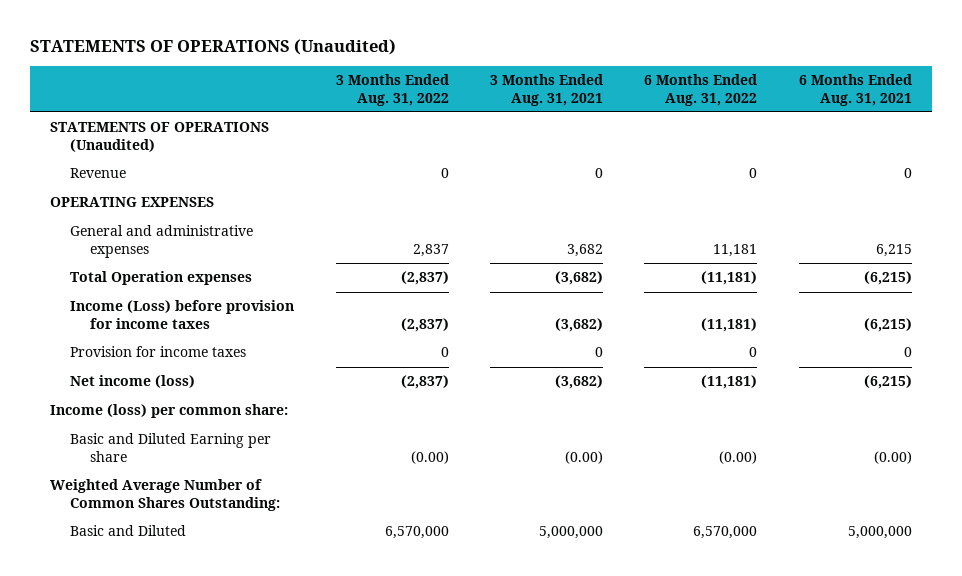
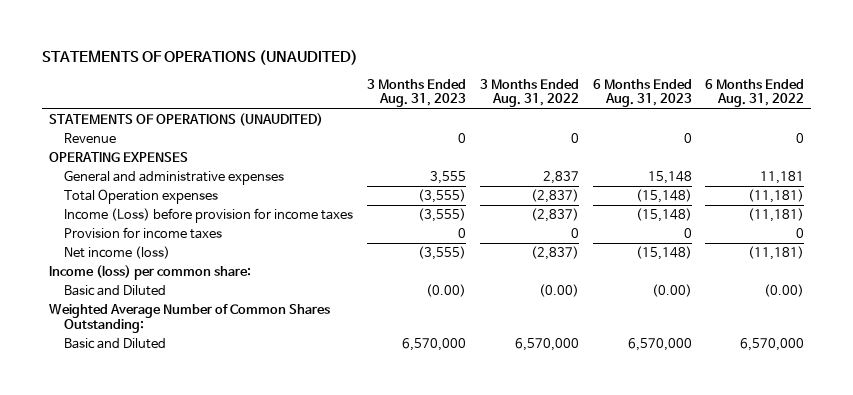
[29,38,396,55] STATEMENTS OF OPERATIONS (Unaudited) -> [42,49,359,65] STATEMENTS OF OPERATIONS (UNAUDITED)
[489,74,603,106] 3 Months Ended Aug. 31, 2021 -> none
[798,74,912,106] 6 Months Ended Aug. 31, 2021 -> none
none -> [366,78,466,108] 3 Months Ended Aug. 31, 2023
none -> [592,78,692,108] 6 Months Ended Aug. 31, 2023
[50,122,270,152] STATEMENTS OF OPERATIONS (Unaudited) -> [48,113,323,127] STATEMENTS OF OPERATIONS (UNAUDITED)
[70,433,272,462] Basic and Diluted Earning per share -> [64,285,167,297] Basic and Diluted

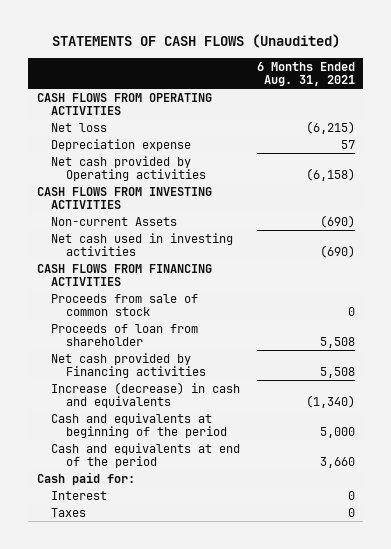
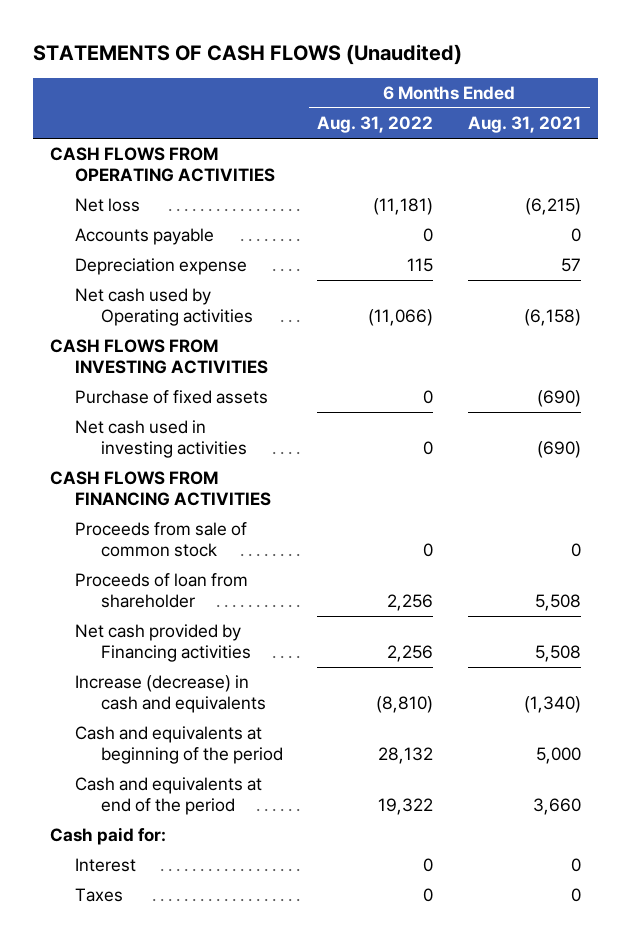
none -> [317,116,434,134] Aug. 31, 2022
none -> [75,228,215,246] Accounts payable
[51,155,206,182] Net cash provided by Operating activities -> [75,288,253,326] Net cash used by Operating activities
[51,216,178,226] Non-current Assets -> none
none -> [75,390,269,405] Purchase of fixed assets

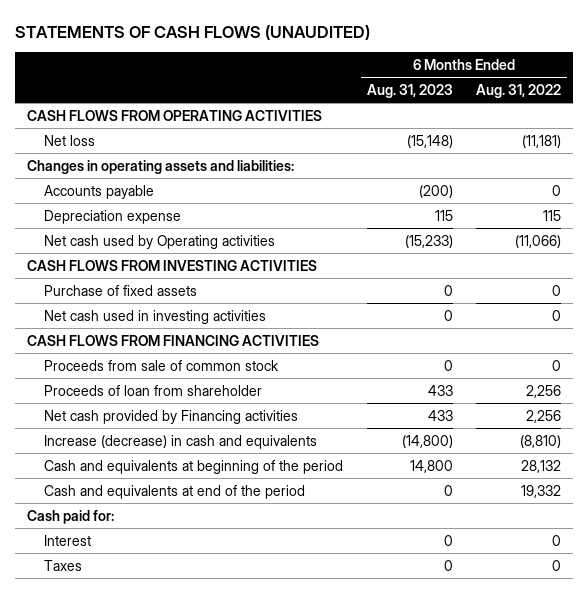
[32,43,462,65] STATEMENTS OF CASH FLOWS (Unaudited) -> [15,24,371,40] STATEMENTS OF CASH FLOWS (UNAUDITED)
[467,116,581,134] Aug. 31, 2021 -> none
none -> [366,83,453,98] Aug. 31, 2023
none -> [27,159,295,174] Changes in operating assets and liabilities:
[378,797,434,815] 19,322 -> [521,484,562,498] 19,332

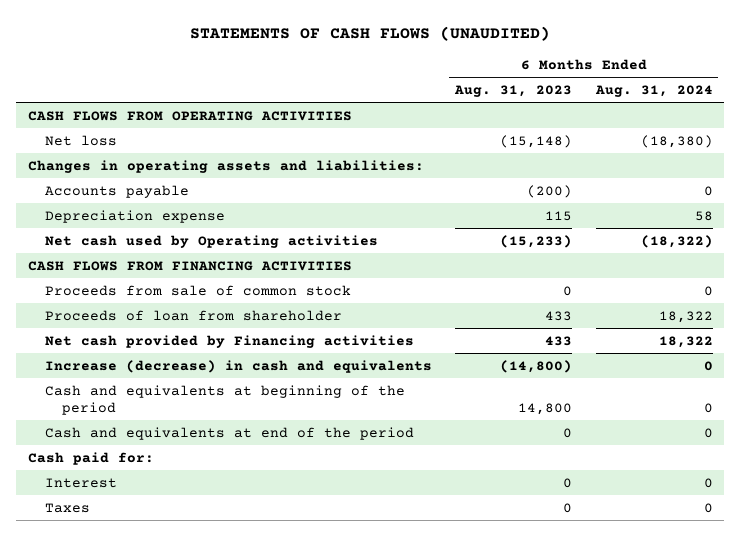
[476,83,562,98] Aug. 31, 2022 -> none
none -> [594,84,713,97] Aug. 31, 2024
[27,259,318,271] CASH FLOWS FROM INVESTING ACTIVITIES -> none
[44,284,198,296] Purchase of fixed assets -> none
[44,309,267,324] Net cash used in investing activities -> none

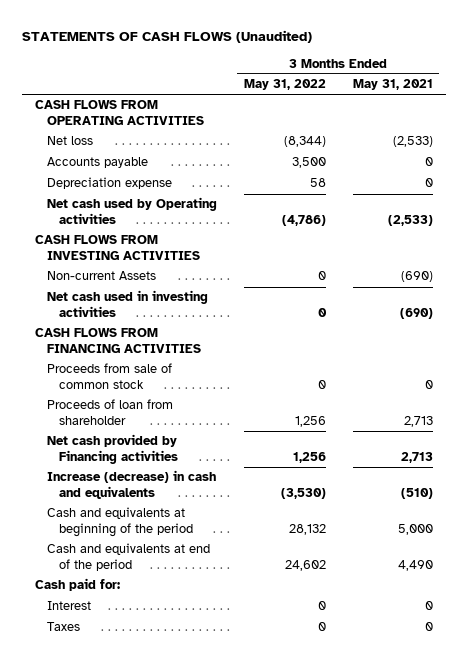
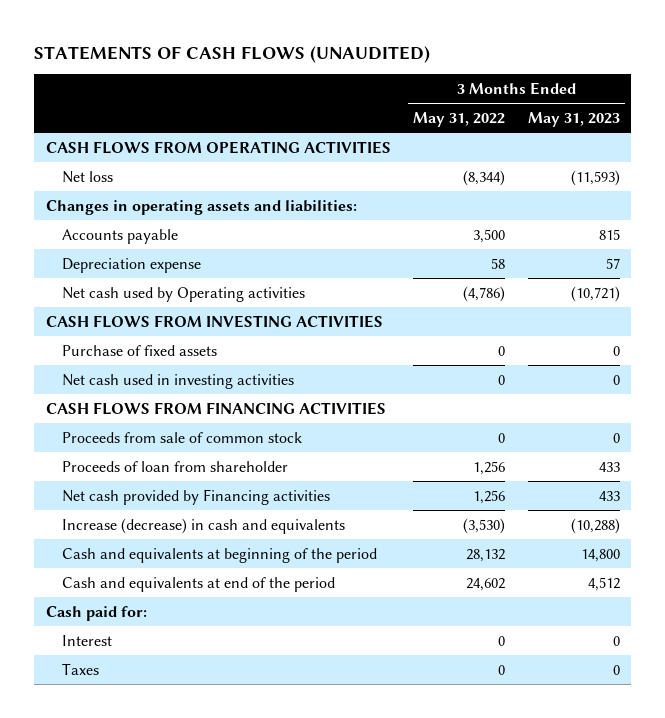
[21,29,312,43] STATEMENTS OF CASH FLOWS (Unaudited) -> [34,45,431,63] STATEMENTS OF CASH FLOWS (UNAUDITED)
[352,79,433,91] May 31, 2021 -> none
none -> [527,111,620,127] May 31, 2023
none -> [45,199,357,215] Changes in operating assets and liabilities:
[47,271,157,281] Non-current Assets -> none
none -> [61,344,217,356] Purchase of fixed assets

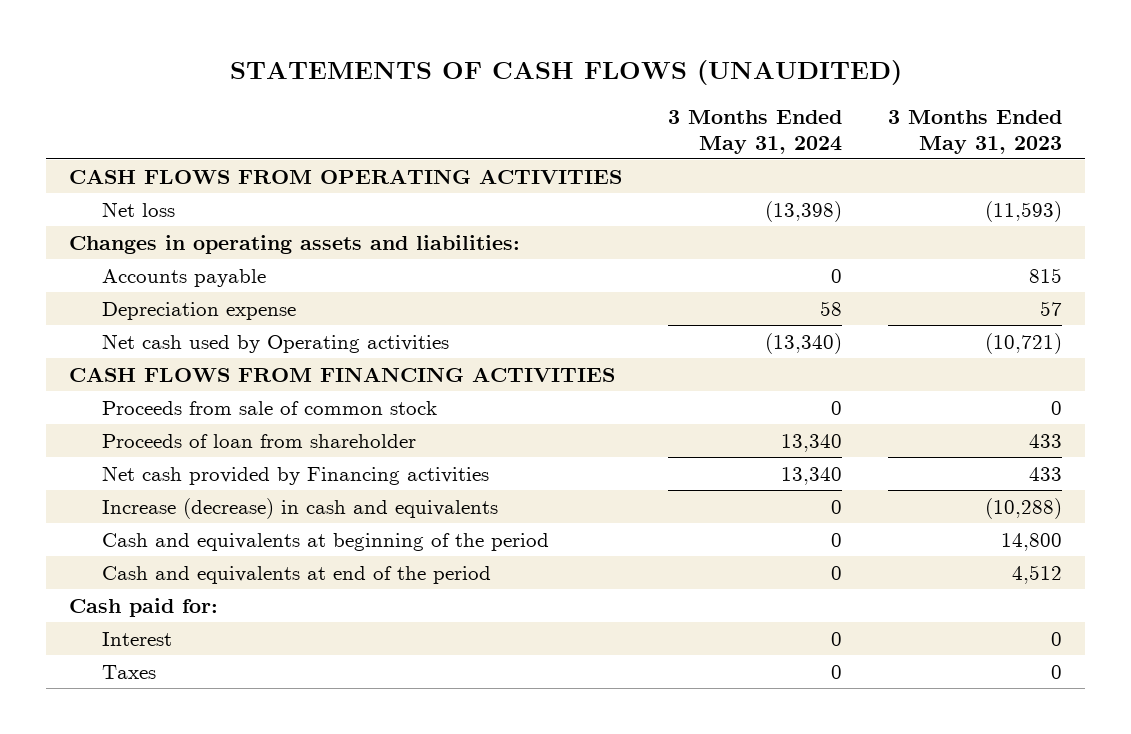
[413,111,506,127] May 31, 2022 -> none
none -> [668,109,843,154] 3 Months Ended May 31, 2024
[45,314,383,328] CASH FLOWS FROM INVESTING ACTIVITIES -> none
[61,344,217,356] Purchase of fixed assets -> none
[61,373,294,389] Net cash used in investing activities -> none

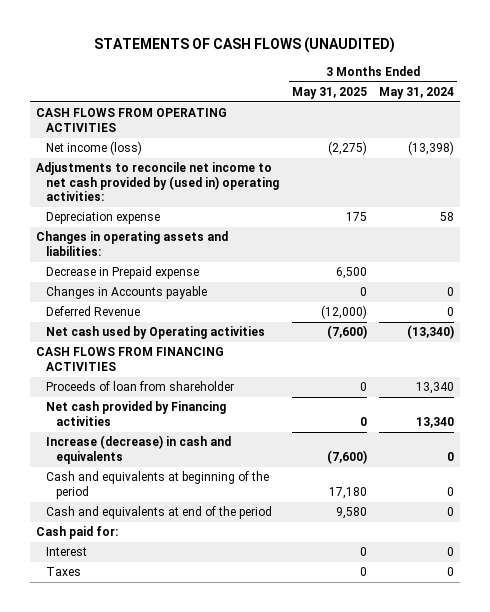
[888,109,1063,154] 3 Months Ended May 31, 2023 -> none
none -> [291,86,367,99] May 31, 2025
[101,268,266,287] Accounts payable -> none
[101,201,175,217] Net loss -> [46,141,143,156] Net income (loss)
none -> [36,162,280,202] Adjustments to reconcile net income to net cash provided by (used in) operating activities:
[69,234,521,254] Changes in operating assets and liabilities: -> [36,231,229,256] Changes in operating assets and liabilities:
none -> [46,266,200,280] Decrease in Prepaid expense
none -> [46,286,208,300] Changes in Accounts payable
none -> [46,306,141,317] Deferred Revenue
[101,400,437,415] Proceeds from sale of common stock -> none

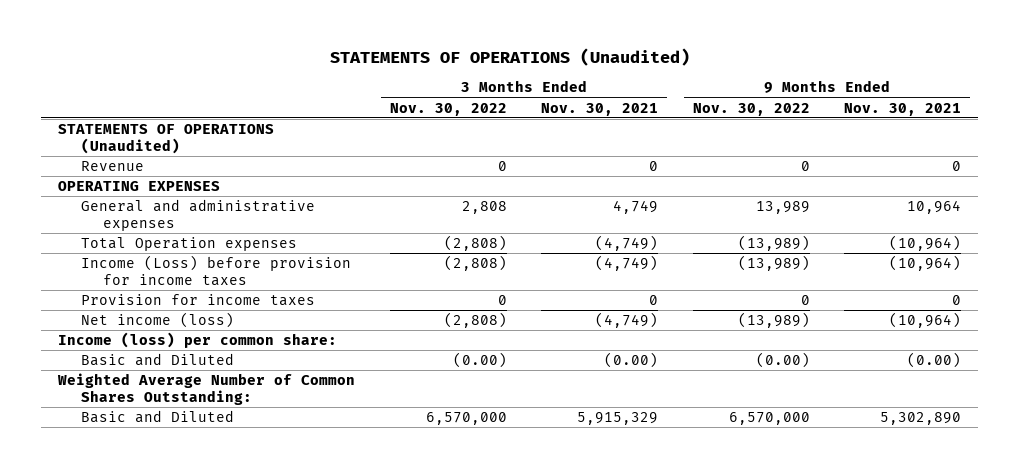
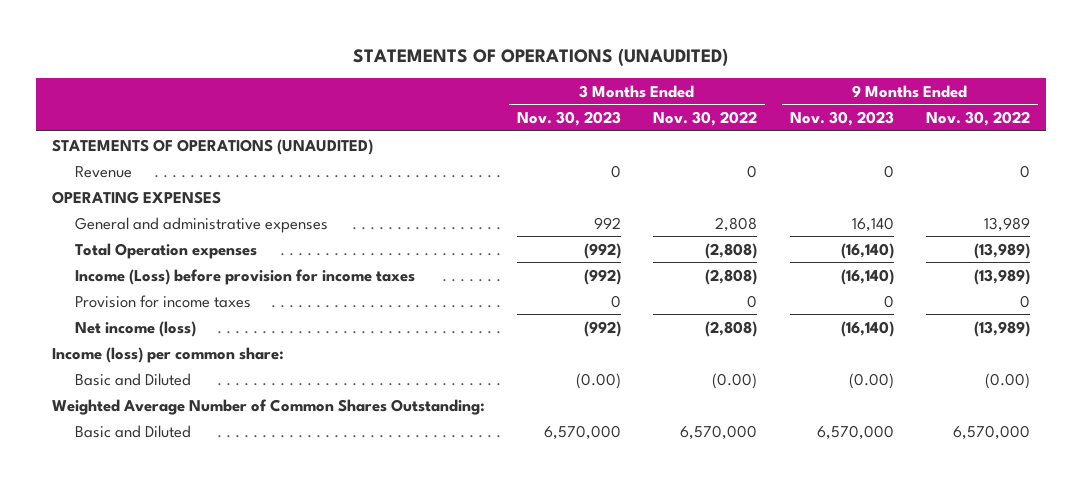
[329,47,690,66] STATEMENTS OF OPERATIONS (Unaudited) -> [352,47,728,66] STATEMENTS OF OPERATIONS (UNAUDITED)
[541,102,659,116] Nov. 30, 2021 -> none
[844,102,962,116] Nov. 30, 2021 -> none
none -> [517,111,622,127] Nov. 30, 2023
none -> [789,111,894,127] Nov. 30, 2023
[57,124,274,154] STATEMENTS OF OPERATIONS (Unaudited) -> [52,138,374,155] STATEMENTS OF OPERATIONS (UNAUDITED)

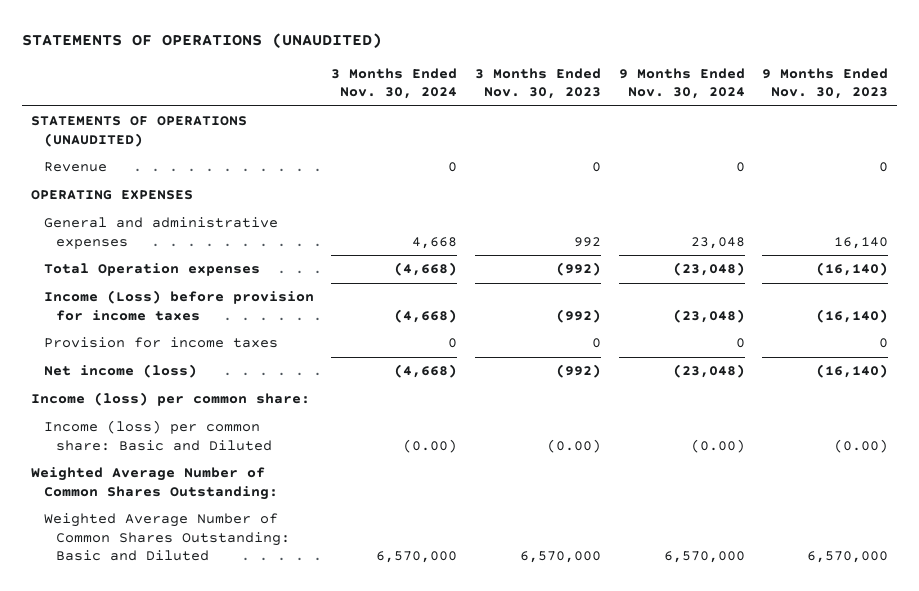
[653,111,758,127] Nov. 30, 2022 -> none
[925,111,1030,127] Nov. 30, 2022 -> none
none -> [331,67,458,100] 3 Months Ended Nov. 30, 2024
none -> [618,67,745,100] 9 Months Ended Nov. 30, 2024
[74,372,191,386] Basic and Diluted -> none
none -> [43,420,273,451] Income (loss) per common share: Basic and Diluted
[74,424,191,438] Basic and Diluted -> [43,513,291,561] Weighted Average Number of Common Shares Outstanding: Basic and Diluted

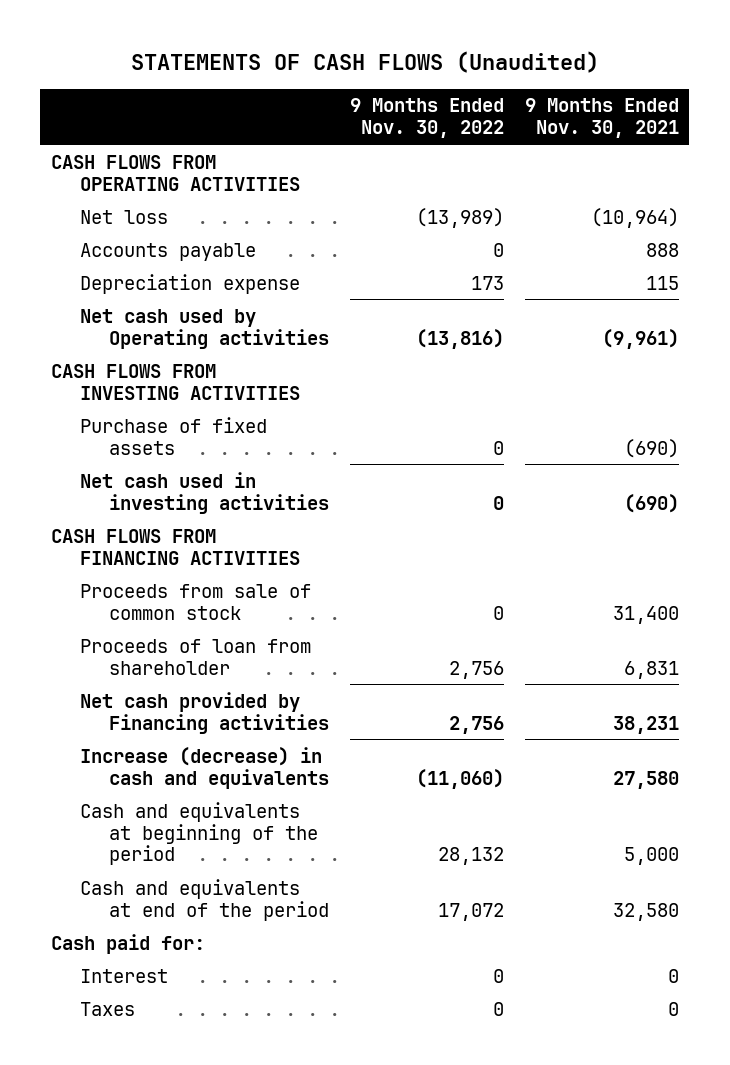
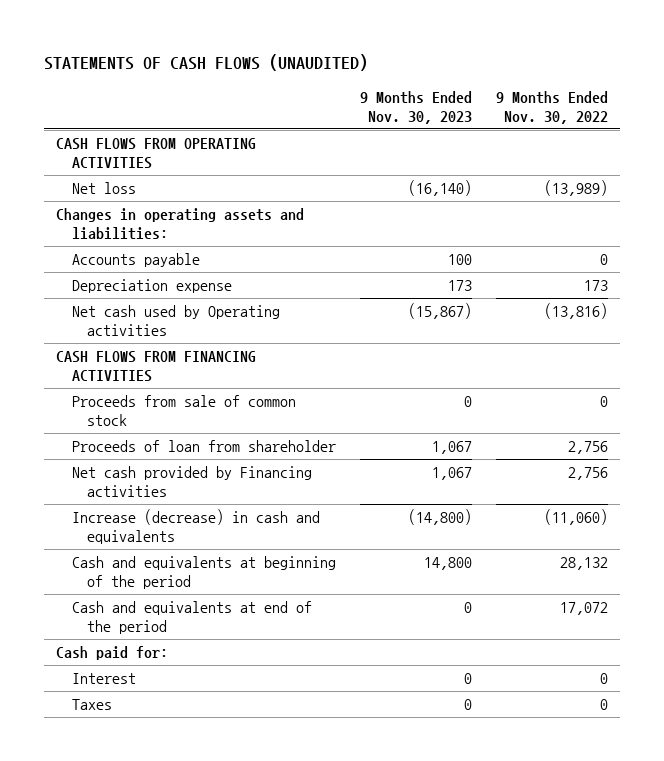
[130,50,599,73] STATEMENTS OF CASH FLOWS (Unaudited) -> [43,54,368,72] STATEMENTS OF CASH FLOWS (UNAUDITED)
[525,98,680,139] 9 Months Ended Nov. 30, 2021 -> none
none -> [359,90,472,124] 9 Months Ended Nov. 30, 2023
none -> [56,207,305,241] Changes in operating assets and liabilities:
[50,363,301,400] CASH FLOWS FROM INVESTING ACTIVITIES -> none
[80,416,268,455] Purchase of fixed assets -> none
[80,471,330,514] Net cash used in investing activities -> none

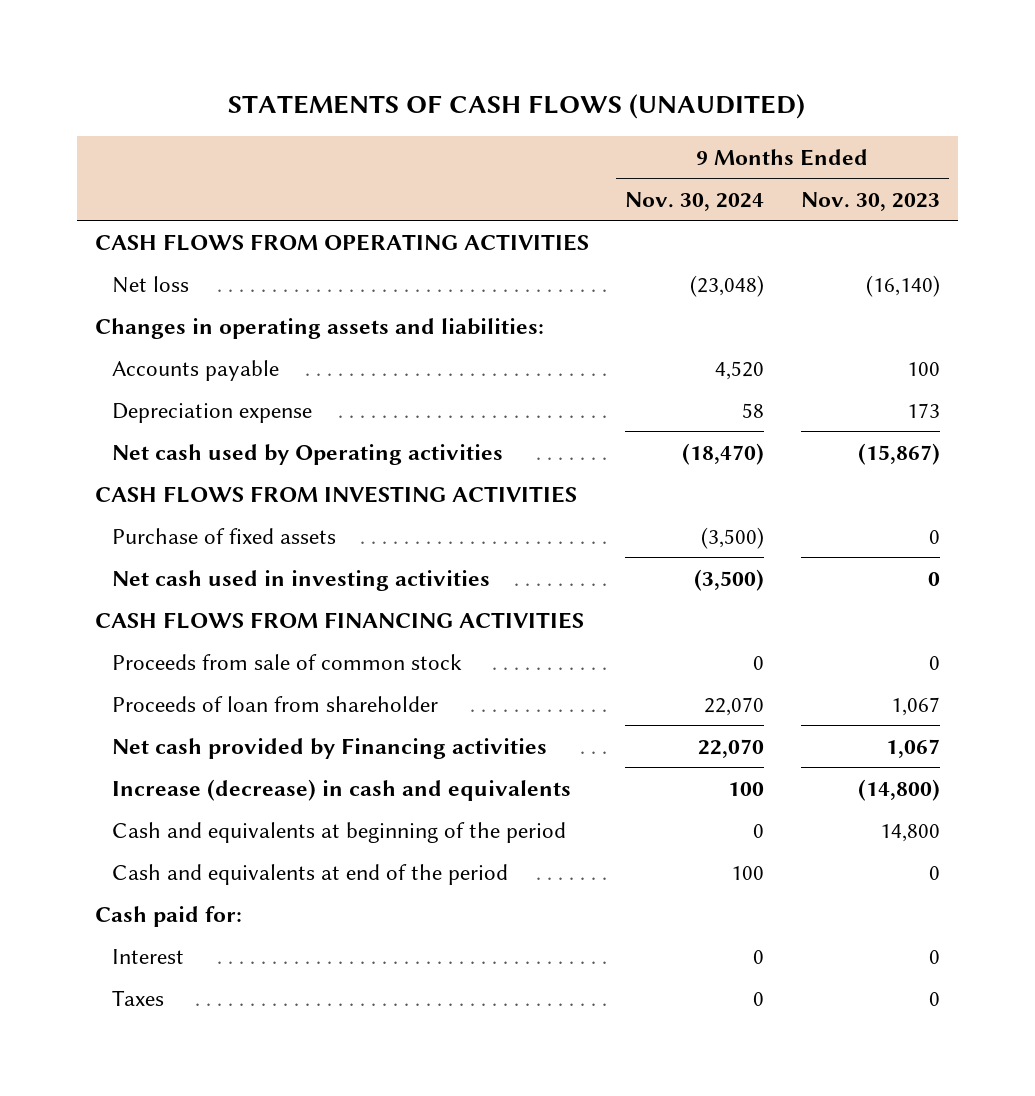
[496,90,609,124] 9 Months Ended Nov. 30, 2022 -> none
none -> [625,191,765,211] Nov. 30, 2024
none -> [95,485,578,503] CASH FLOWS FROM INVESTING ACTIVITIES
none -> [112,527,337,544] Purchase of fixed assets
none -> [112,569,491,591] Net cash used in investing activities

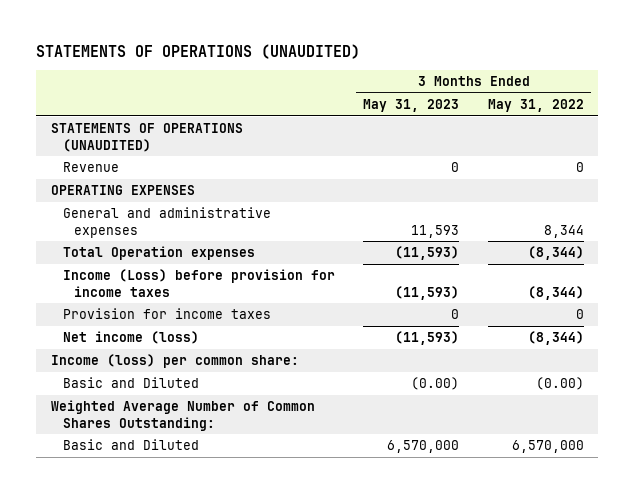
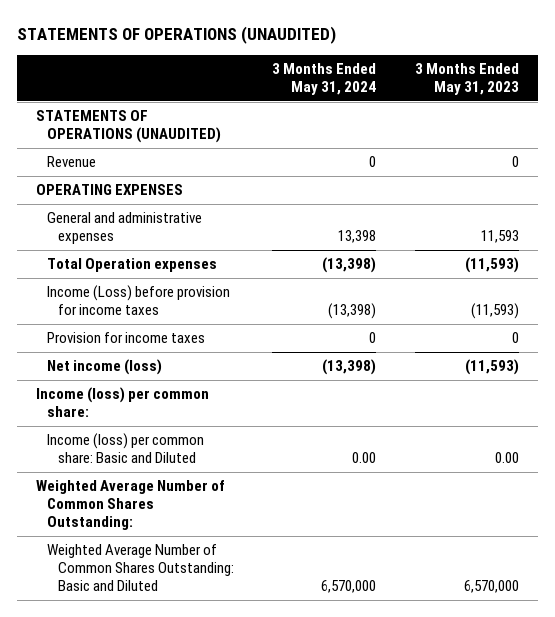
[487,99,584,113] May 31, 2022 -> none
none -> [272,63,377,96] 3 Months Ended May 31, 2024
[62,377,199,389] Basic and Diluted -> none
none -> [47,433,205,464] Income (loss) per common share: Basic and Diluted
[62,439,199,451] Basic and Diluted -> [47,544,235,592] Weighted Average Number of Common Shares Outstanding: Basic and Diluted

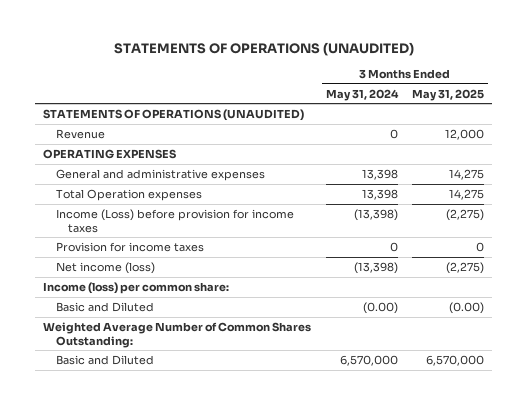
[414,63,519,96] 3 Months Ended May 31, 2023 -> none
none -> [412,88,485,101] May 31, 2025
[322,257,377,274] (13,398) -> [361,188,398,200] 13,398
[47,433,205,464] Income (loss) per common share: Basic and Diluted -> none
none -> [55,301,154,312] Basic and Diluted
[47,544,235,592] Weighted Average Number of Common Shares Outstanding: Basic and Diluted -> [55,354,154,365] Basic and Diluted

